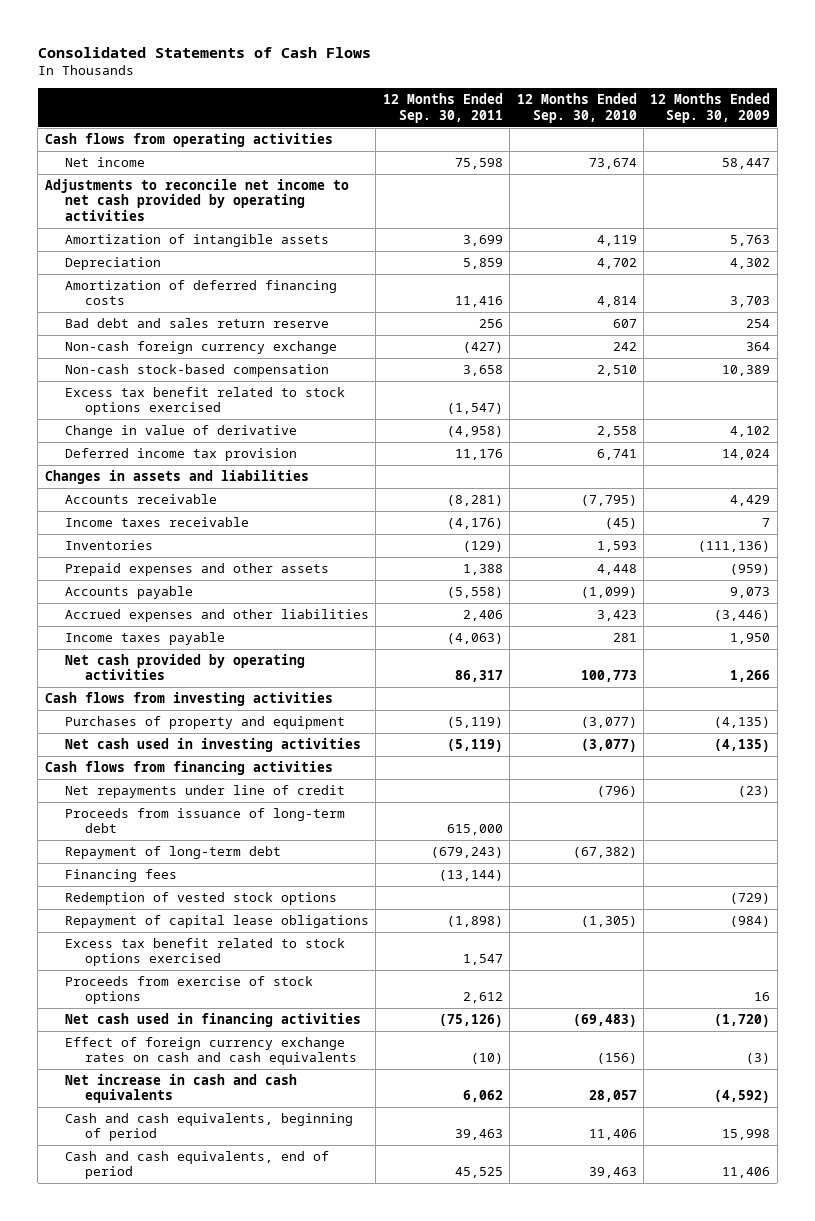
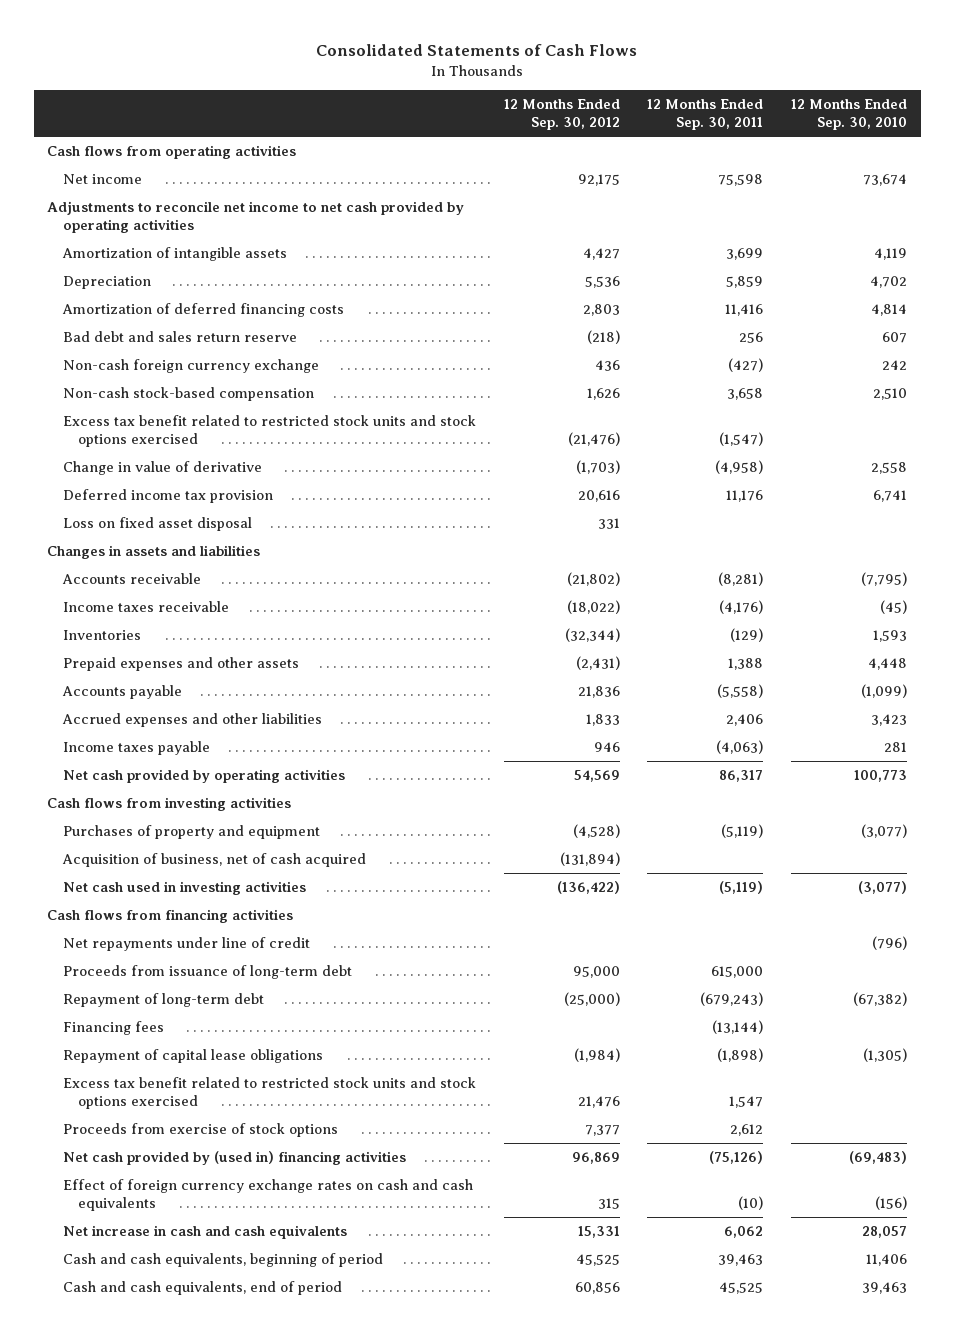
[650,93,771,123] 12 Months Ended Sep. 30, 2009 -> none
none -> [503,99,620,130] 12 Months Ended Sep. 30, 2012
[64,387,345,416] Excess tax benefit related to stock options exercised -> [62,415,476,447] Excess tax benefit related to restricted stock units and stock options exercised
none -> [62,517,252,532] Loss on fixed asset disposal
none -> [61,853,366,868] Acquisition of business, net of cash acquired
[64,892,337,906] Redemption of vested stock options -> none
[64,938,345,967] Excess tax benefit related to stock options exercised -> [62,1077,476,1109] Excess tax benefit related to restricted stock units and stock options exercised
[64,1013,361,1028] Net cash used in financing activities -> [62,1151,406,1166] Net cash provided by (used in) financing activities

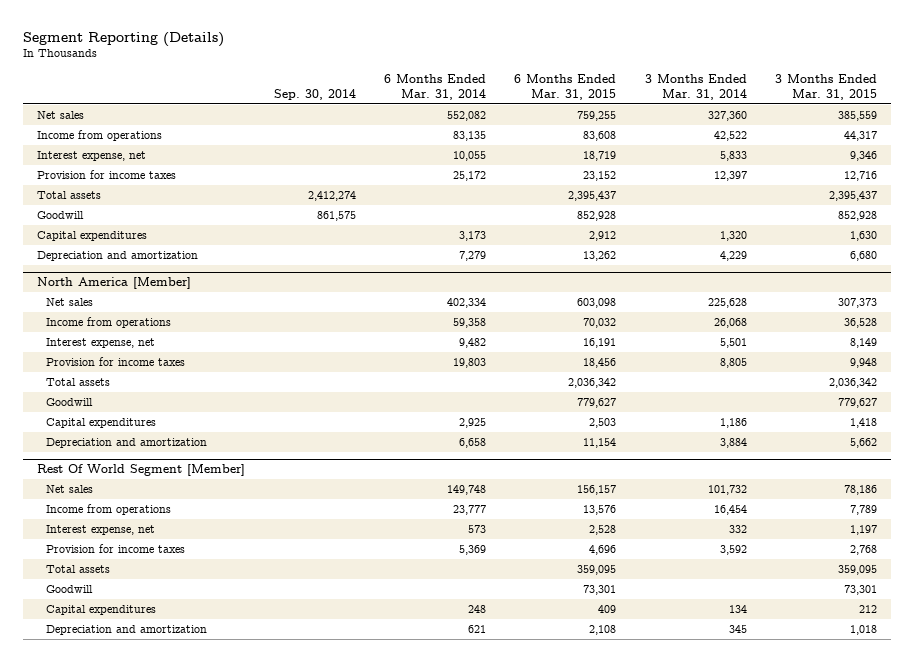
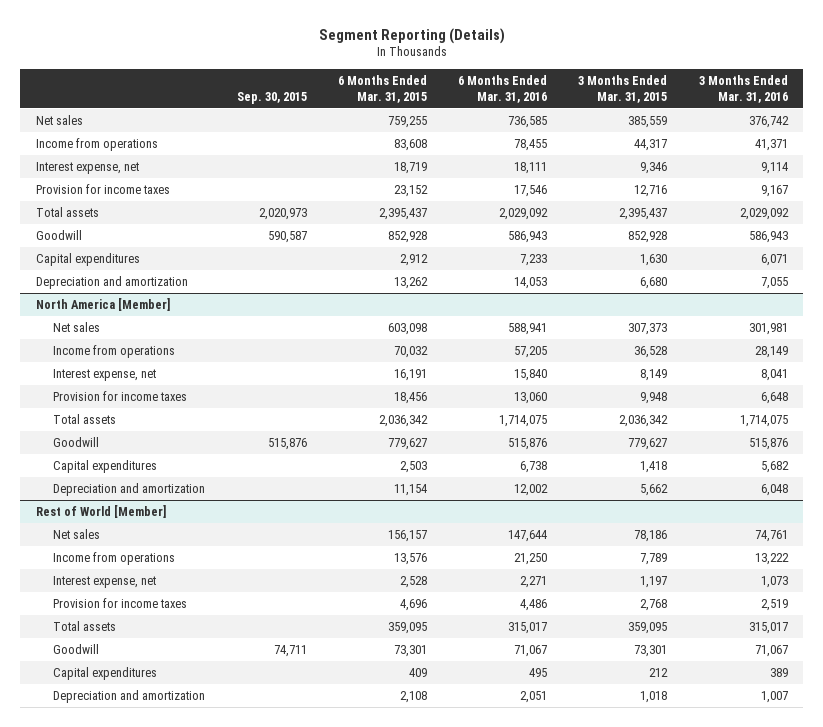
[273,89,356,101] Sep. 30, 2014 -> none
[384,74,487,101] 6 Months Ended Mar. 31, 2014 -> none
[644,74,747,101] 3 Months Ended Mar. 31, 2014 -> none
none -> [236,92,307,105] Sep. 30, 2015
none -> [458,74,548,104] 6 Months Ended Mar. 31, 2016
none -> [698,74,788,104] 3 Months Ended Mar. 31, 2016
[37,464,246,477] Rest Of World Segment [Member] -> [35,504,166,518] Rest of World [Member]

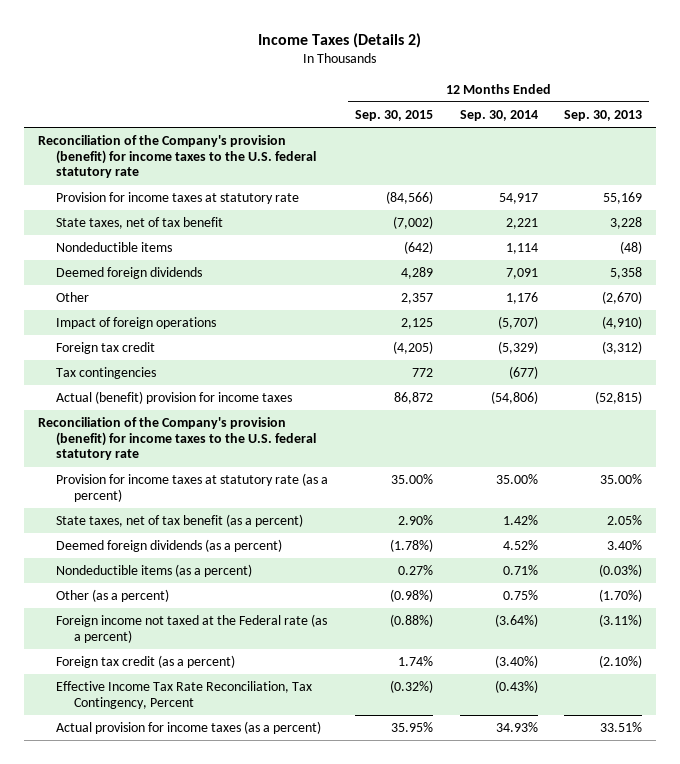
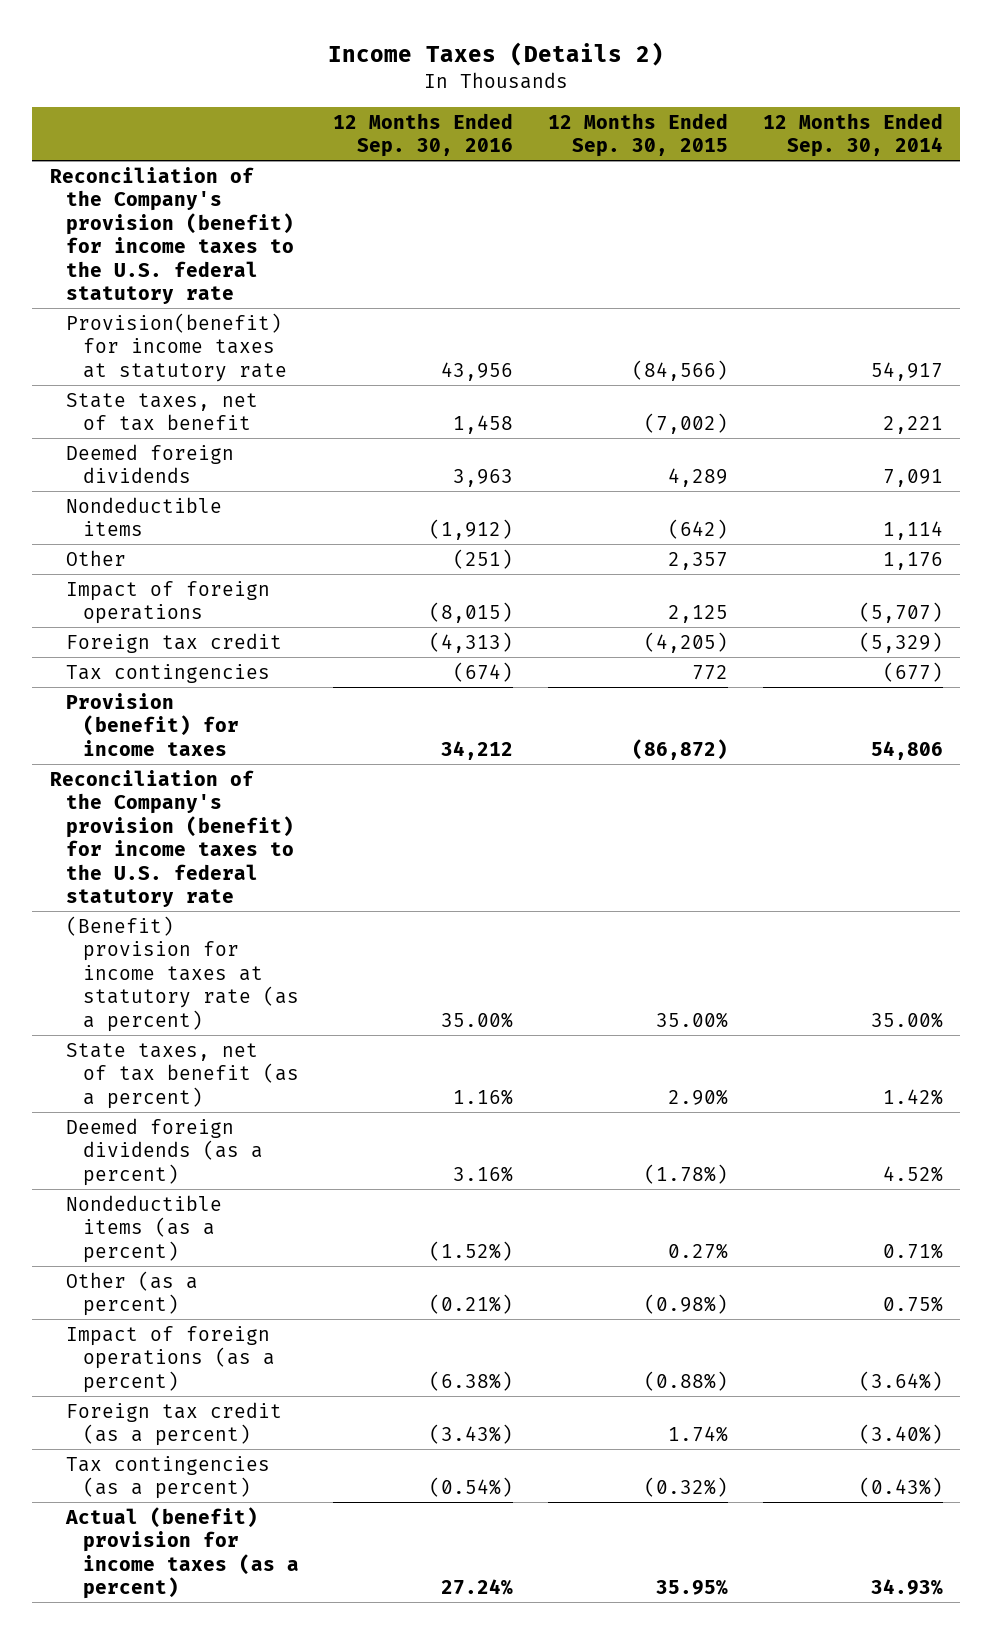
[564,109,643,121] Sep. 30, 2013 -> none
none -> [333,112,514,158] 12 Months Ended Sep. 30, 2016
[56,191,300,204] Provision for income taxes at statutory rate -> [66,312,287,382] Provision(benefit) for income taxes at statutory rate
[56,241,173,252] Nondeductible items -> [66,496,223,537] Nondeductible items
[56,390,293,404] Actual (benefit) provision for income taxes -> [66,692,239,756] Provision (benefit) for income taxes
[393,391,433,404] 86,872 -> [632,738,729,760] (86,872)
[490,390,538,404] (54,806) -> [870,740,943,760] 54,806
[56,472,329,502] Provision for income taxes at statutory rate (as a percent) -> [66,915,299,1032] (Benefit) provision for income taxes at statutory rate (as a percent)
[56,613,328,643] Foreign income not taxed at the Federal rate (as a percent) -> [66,1325,275,1393] Impact of foreign operations (as a percent)
[56,680,313,709] Effective Income Tax Rate Reconciliation, Tax Contingency, Percent -> [66,1455,271,1500] Tax contingencies (as a percent)
[56,720,322,734] Actual provision for income taxes (as a percent) -> [65,1506,299,1600] Actual (benefit) provision for income taxes (as a percent)

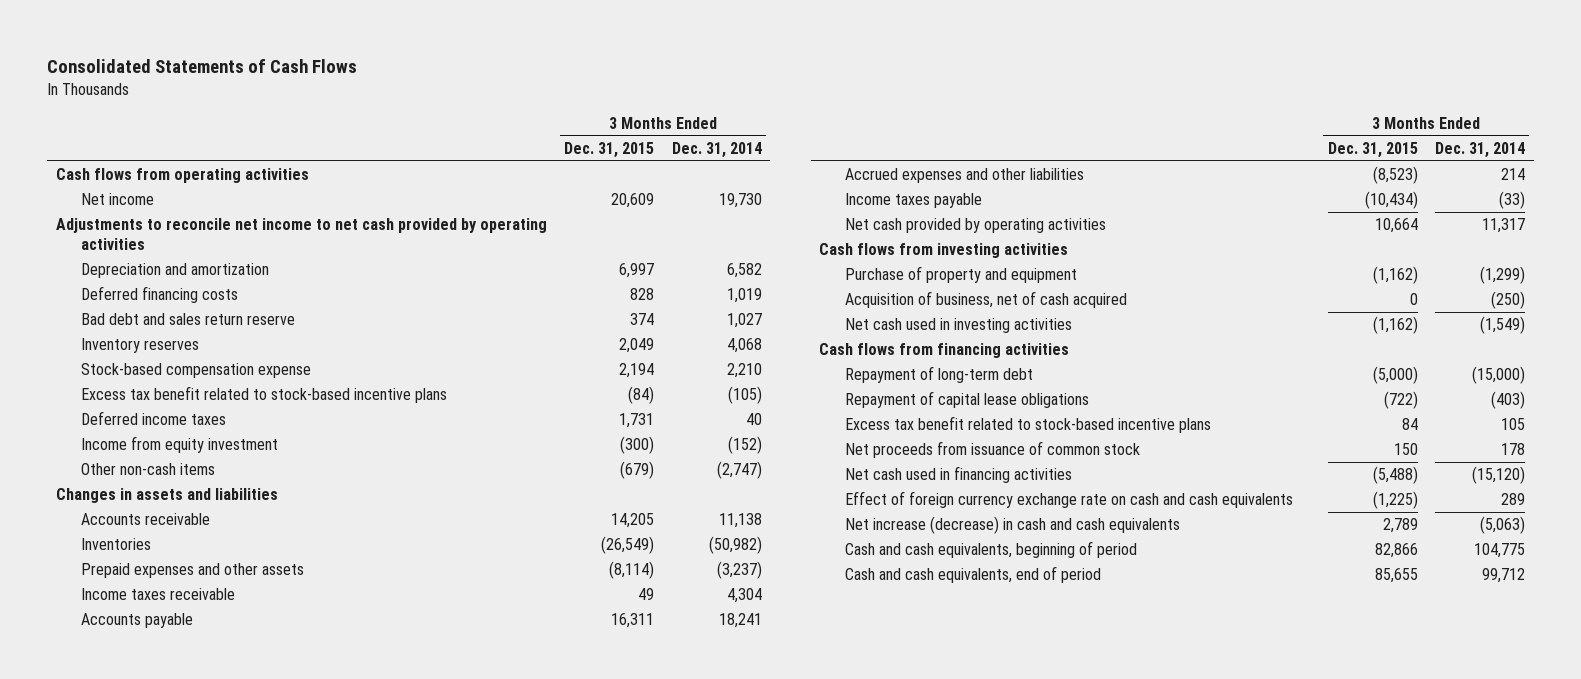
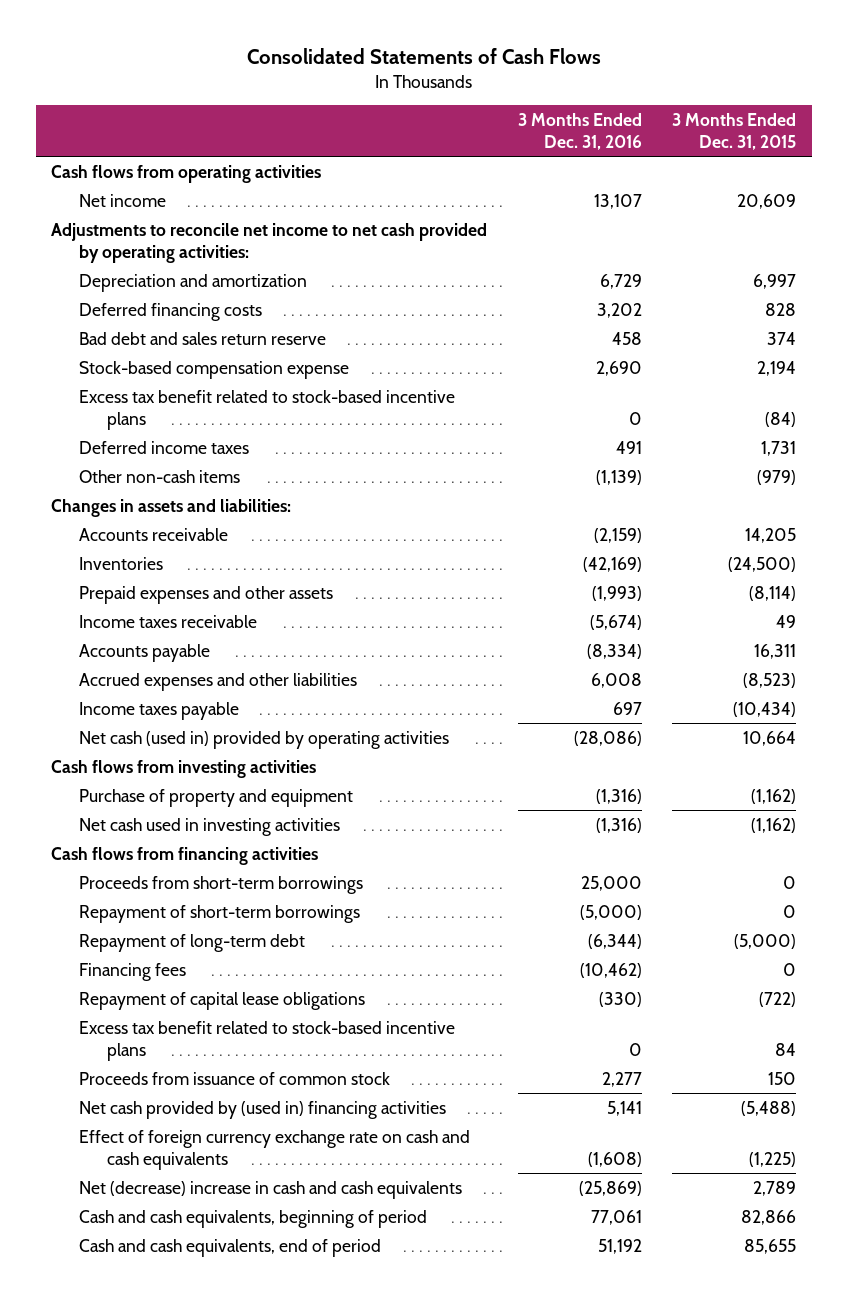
[671,142,762,159] Dec. 31, 2014 -> none
none -> [517,113,642,150] 3 Months Ended Dec. 31, 2016
[56,218,548,251] Adjustments to reconcile net income to net cash provided by operating activities -> [51,222,488,263] Adjustments to reconcile net income to net cash provided by operating activities:
[81,338,200,354] Inventory reserves -> none
[81,436,279,454] Income from equity investment -> none
[620,461,655,480] (679) -> [757,469,797,485] (979)
[56,488,279,504] Changes in assets and liabilities -> [51,498,292,517] Changes in assets and liabilities:
[601,536,655,555] (26,549) -> [728,556,797,572] (24,500)
[844,218,1106,234] Net cash provided by operating activities -> [79,730,450,749] Net cash (used in) provided by operating activities
[844,291,1127,309] Acquisition of business, net of cash acquired -> none
none -> [79,875,364,894] Proceeds from short-term borrowings
none -> [79,904,361,923] Repayment of short-term borrowings
none -> [79,962,187,981] Financing fees
[844,441,1140,459] Net proceeds from issuance of common stock -> [79,1071,391,1085] Proceeds from issuance of common stock
[844,466,1072,484] Net cash used in financing activities -> [79,1100,447,1119] Net cash provided by (used in) financing activities
[844,516,1180,535] Net increase (decrease) in cash and cash equivalents -> [79,1180,463,1199] Net (decrease) increase in cash and cash equivalents

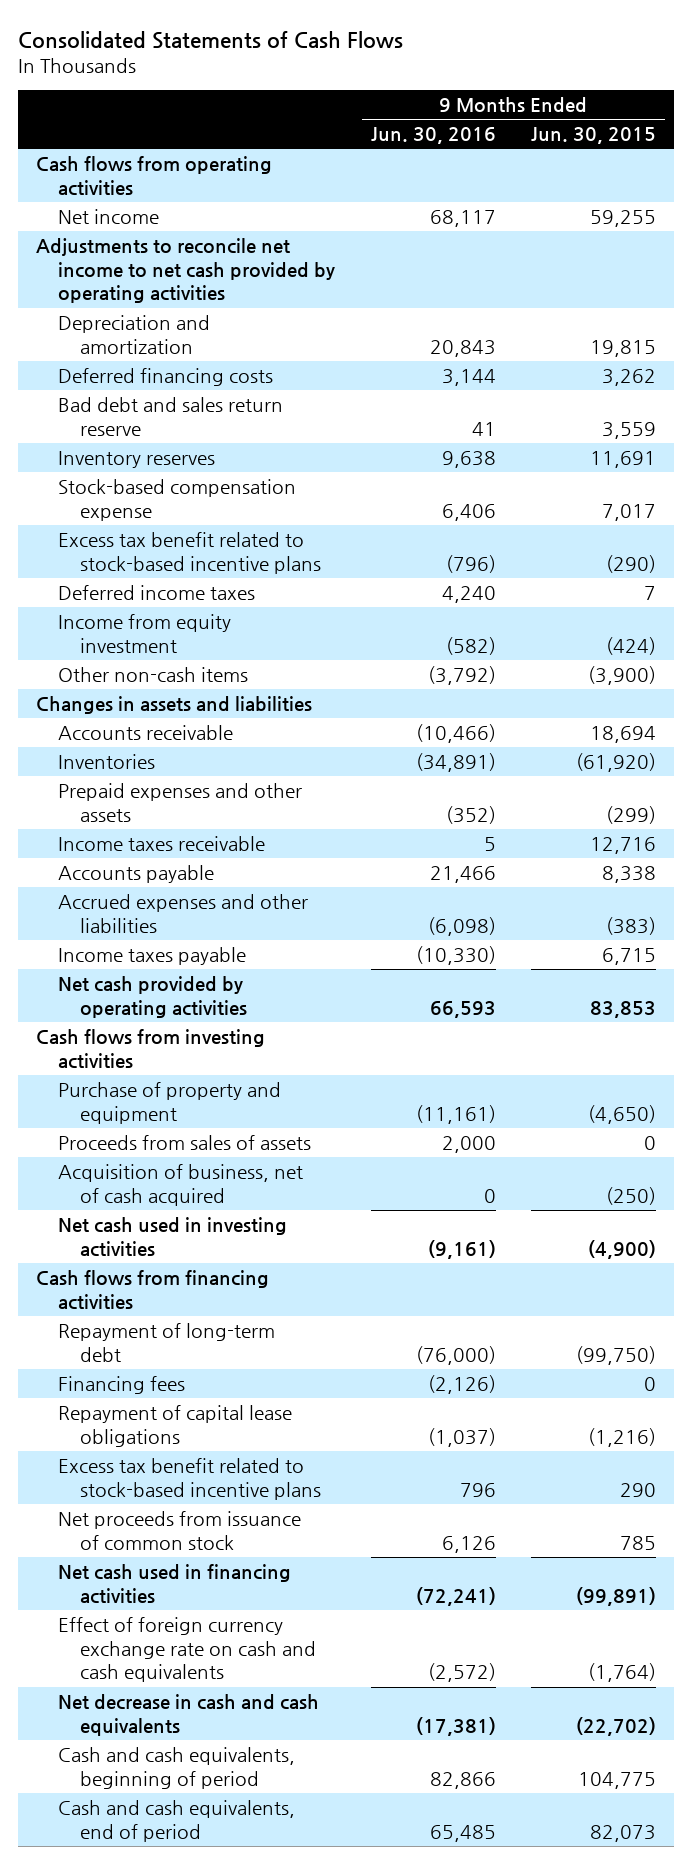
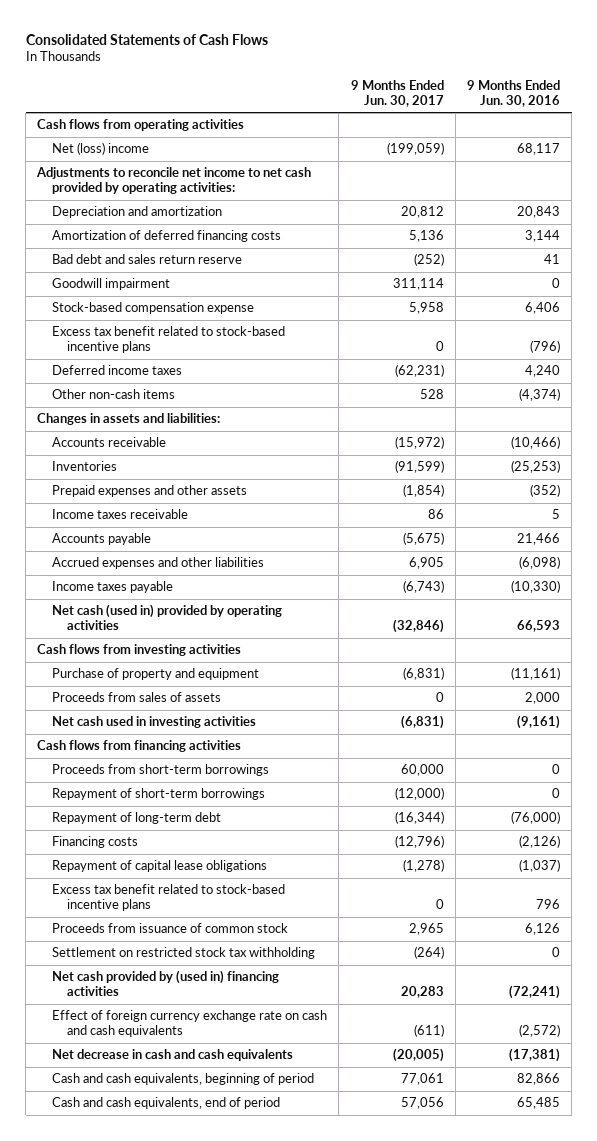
[531,127,657,145] Jun. 30, 2015 -> none
none -> [350,79,444,107] 9 Months Ended Jun. 30, 2017
[58,208,160,224] Net income -> [52,142,150,156] Net (loss) income
[36,237,336,304] Adjustments to reconcile net income to net cash provided by operating activities -> [36,167,312,195] Adjustments to reconcile net income to net cash provided by operating activities:
[58,367,274,386] Deferred financing costs -> [52,230,282,243] Amortization of deferred financing costs
[58,450,216,468] Inventory reserves -> none
none -> [52,278,171,291] Goodwill impairment
[58,613,232,653] Income from equity investment -> none
[427,665,496,685] (3,792) -> [518,388,560,402] (4,374)
[36,695,313,714] Changes in assets and liabilities -> [37,413,221,426] Changes in assets and liabilities:
[415,752,496,772] (34,891) -> [510,460,560,474] (25,253)
[58,975,248,1018] Net cash provided by operating activities -> [52,604,283,631] Net cash (used in) provided by operating activities
[58,1163,304,1206] Acquisition of business, net of cash acquired -> none
none -> [52,764,270,777] Proceeds from short-term borrowings
none -> [52,788,266,801] Repayment of short-term borrowings
[58,1375,186,1394] Financing fees -> [52,836,139,849] Financing costs
[58,1510,302,1550] Net proceeds from issuance of common stock -> [52,923,289,934] Proceeds from issuance of common stock
none -> [52,947,316,960] Settlement on restricted stock tax withholding
[58,1563,292,1604] Net cash used in financing activities -> [52,970,280,997] Net cash provided by (used in) financing activities

